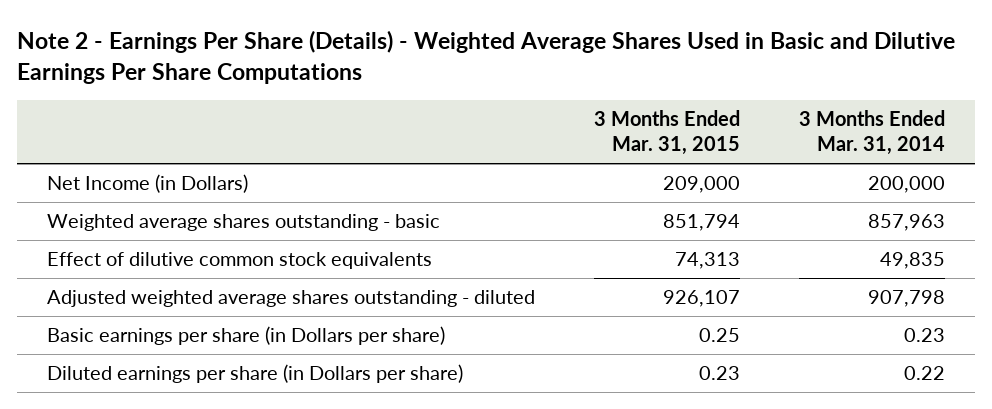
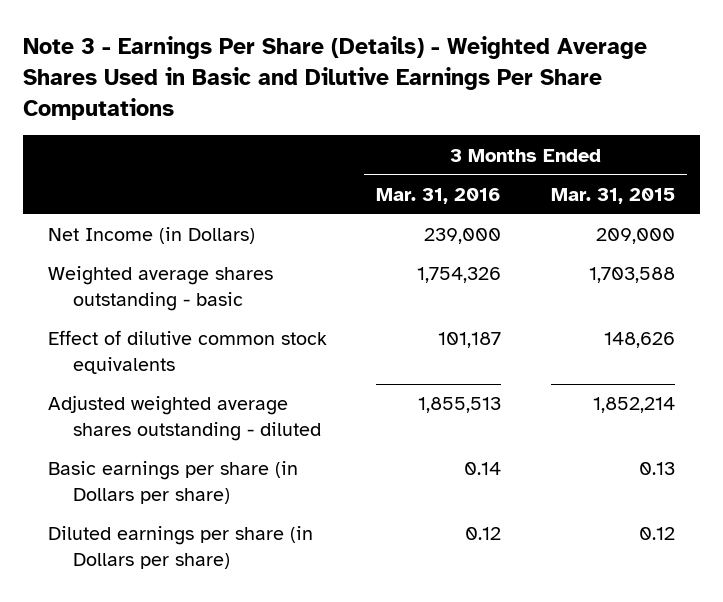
[17,29,956,84] Note 2 - Earnings Per Share (Details) - Weighted Average Shares Used in Basic and Dilutive Earnings Per Share Computations -> [22,35,647,120] Note 3 - Earnings Per Share (Details) - Weighted Average Shares Used in Basic and Dilutive Earnings Per Share Computations
[799,110,946,156] 3 Months Ended Mar. 31, 2014 -> none
none -> [376,188,502,205] Mar. 31, 2016
[662,214,740,232] 851,794 -> [588,267,675,284] 1,703,588
[674,252,740,270] 74,313 -> [603,332,675,349] 148,626
[662,290,740,308] 926,107 -> [592,397,675,414] 1,852,214
[698,328,740,343] 0.25 -> [638,462,675,476] 0.13
[698,366,740,381] 0.23 -> [638,527,675,541] 0.12

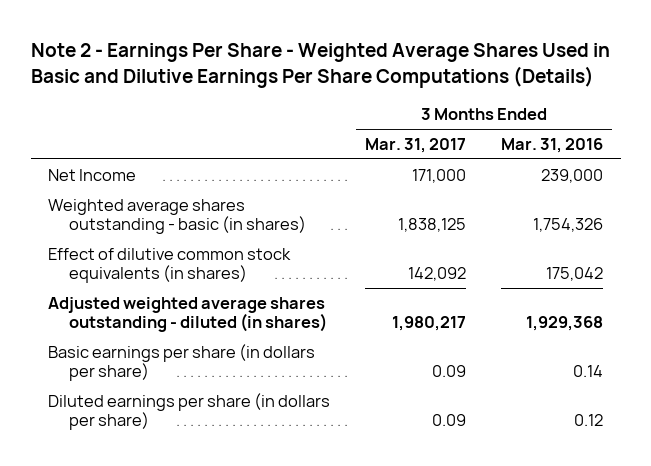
[22,35,647,120] Note 3 - Earnings Per Share (Details) - Weighted Average Shares Used in Basic and Dilutive Earnings Per Share Computations -> [30,42,610,88] Note 2 - Earnings Per Share - Weighted Average Shares Used in Basic and Dilutive Earnings Per Share Computations (Details)
[550,188,675,205] Mar. 31, 2015 -> none
none -> [365,138,467,154] Mar. 31, 2017
[47,227,255,245] Net Income (in Dollars) -> [48,168,137,181] Net Income
[47,266,273,311] Weighted average shares outstanding - basic -> [48,198,306,235] Weighted average shares outstanding - basic (in shares)
[47,330,327,374] Effect of dilutive common stock equivalents -> [48,247,292,284] Effect of dilutive common stock equivalents (in shares)
[438,332,502,349] 101,187 -> [546,267,604,282] 175,042
[47,395,321,441] Adjusted weighted average shares outstanding - diluted -> [48,296,327,333] Adjusted weighted average shares outstanding - diluted (in shares)
[418,397,502,414] 1,855,513 -> [526,316,604,332] 1,929,368
[47,461,298,504] Basic earnings per share (in Dollars per share) -> [48,343,316,382] Basic earnings per share (in dollars per share)
[47,526,313,569] Diluted earnings per share (in Dollars per share) -> [48,392,331,431] Diluted earnings per share (in dollars per share)

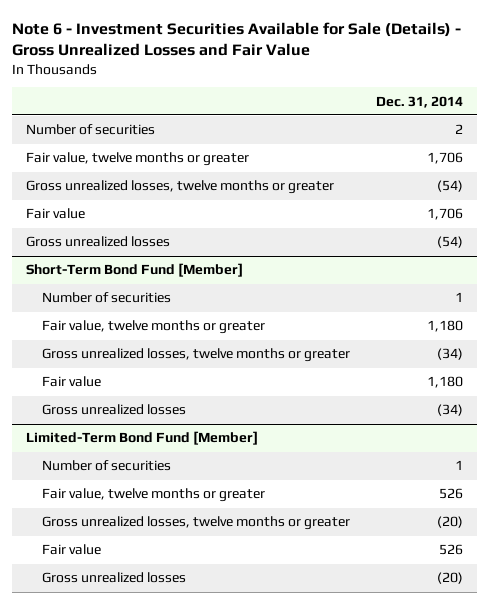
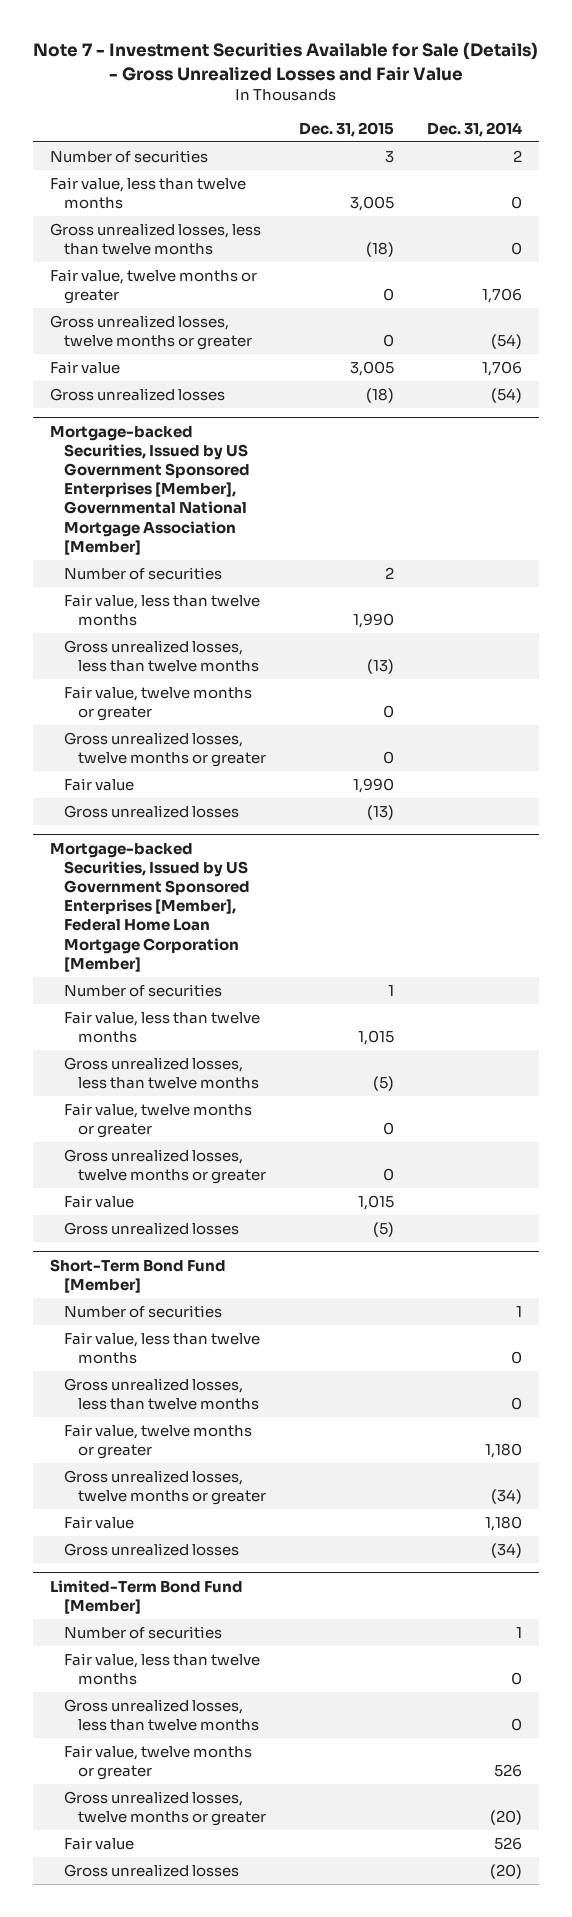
[12,21,462,56] Note 6 - Investment Securities Available for Sale (Details) - Gross Unrealized Losses and Fair Value -> [33,42,539,81] Note 7 - Investment Securities Available for Sale (Details) - Gross Unrealized Losses and Fair Value
none -> [299,121,395,137] Dec. 31, 2015
none -> [49,176,246,210] Fair value, less than twelve months
none -> [49,222,261,256] Gross unrealized losses, less than twelve months
none -> [49,425,250,555] Mortgage-backed Securities, Issued by US Government Sponsored Enterprises [Member], Governmental National Mortgage Association [Member]
none -> [63,566,222,580] Number of securities
none -> [63,593,260,627] Fair value, less than twelve months
none -> [63,639,259,673] Gross unrealized losses, less than twelve months
none -> [63,685,252,722] Fair value, twelve months or greater
none -> [63,731,266,768] Gross unrealized losses, twelve months or greater
none -> [63,777,134,791] Fair value
none -> [63,804,239,818] Gross unrealized losses
none -> [49,842,250,972] Mortgage-backed Securities, Issued by US Government Sponsored Enterprises [Member], Federal Home Loan Mortgage Corporation [Member]
none -> [63,983,222,997] Number of securities
none -> [63,1010,260,1044] Fair value, less than twelve months
none -> [63,1056,259,1090] Gross unrealized losses, less than twelve months
none -> [63,1102,252,1139] Fair value, twelve months or greater
none -> [63,1148,266,1185] Gross unrealized losses, twelve months or greater
none -> [63,1194,134,1208] Fair value
none -> [63,1221,239,1235] Gross unrealized losses
none -> [63,1331,260,1365] Fair value, less than twelve months
none -> [63,1377,259,1411] Gross unrealized losses, less than twelve months
none -> [63,1652,260,1686] Fair value, less than twelve months
none -> [63,1698,259,1732] Gross unrealized losses, less than twelve months

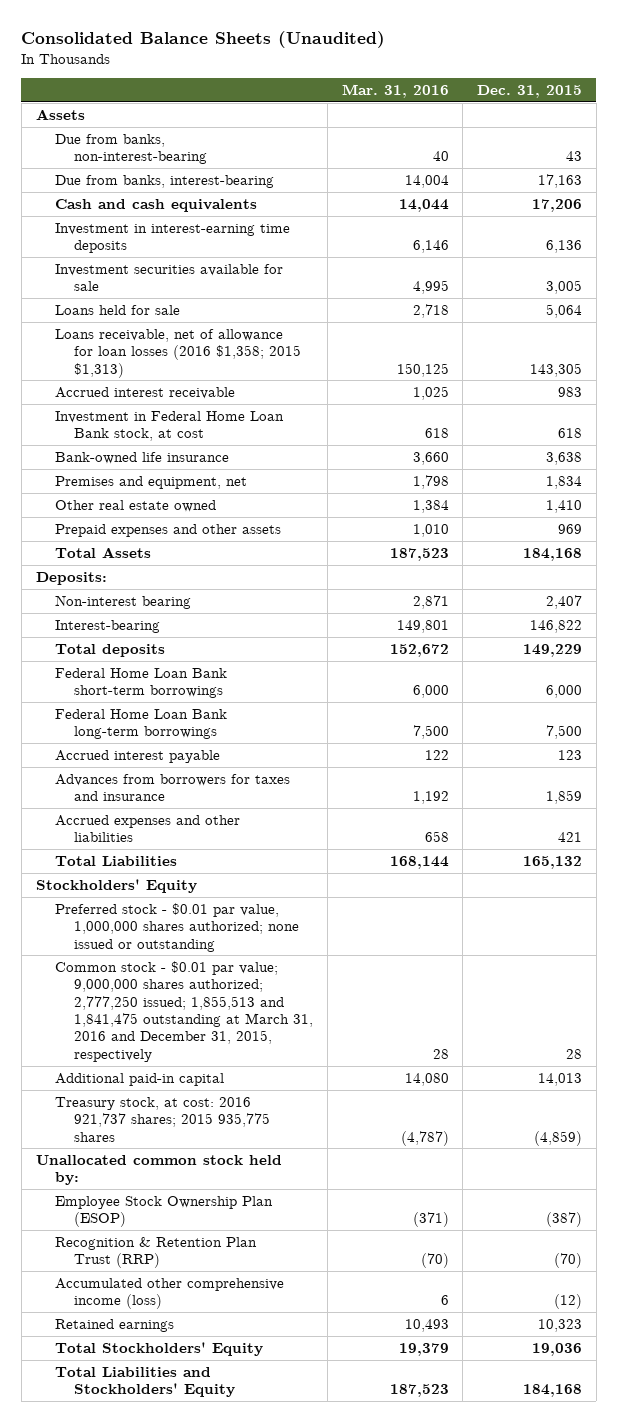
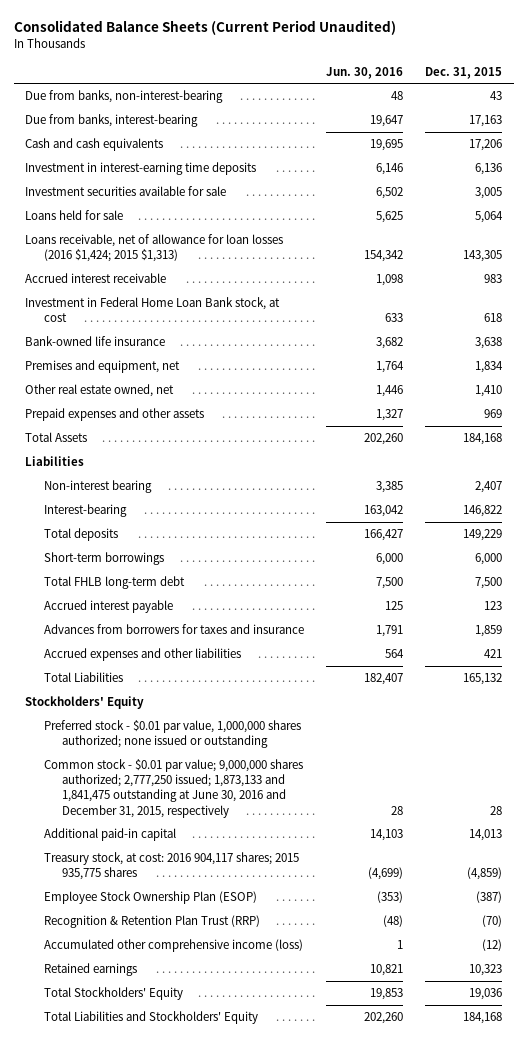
[21,30,386,48] Consolidated Balance Sheets (Unaudited) -> [13,20,396,36] Consolidated Balance Sheets (Current Period Unaudited)
[341,83,449,98] Mar. 31, 2016 -> none
none -> [326,66,404,79] Jun. 30, 2016
[35,108,85,120] Assets -> none
[54,328,302,378] Loans receivable, net of allowance for loan losses (2016 $1,358; 2015 $1,313) -> [25,234,284,263] Loans receivable, net of allowance for loan losses (2016 $1,424; 2015 $1,313)
[54,499,216,512] Other real estate owned -> [25,384,175,398] Other real estate owned, net
[35,571,107,585] Deposits: -> none
none -> [25,456,85,467] Liabilities
[54,667,227,699] Federal Home Loan Bank short-term borrowings -> [43,552,164,566] Short-term borrowings
[54,708,227,740] Federal Home Loan Bank long-term borrowings -> [43,576,185,590] Total FHLB long-term debt
[54,960,314,1062] Common stock - $0.01 par value; 9,000,000 shares authorized; 2,777,250 issued; 1,855,513 and 1,841,475 outstanding at March 31, 2016 and December 31, 2015, respectively -> [43,759,303,818] Common stock - $0.01 par value; 9,000,000 shares authorized; 2,777,250 issued; 1,873,133 and 1,841,475 outstanding at June 30, 2016 and December 31, 2015, respectively
[35,1154,282,1186] Unallocated common stock held by: -> none
[54,1096,271,1142] Treasury stock, at cost: 2016 921,737 shares; 2015 935,775 shares -> [43,852,299,881] Treasury stock, at cost: 2016 904,117 shares; 2015 935,775 shares

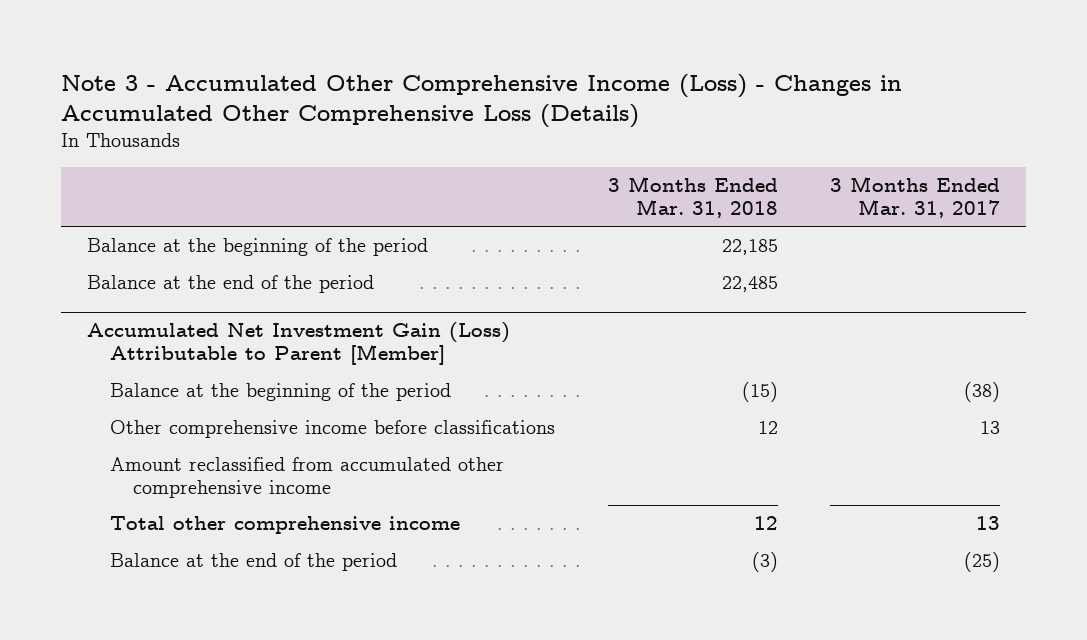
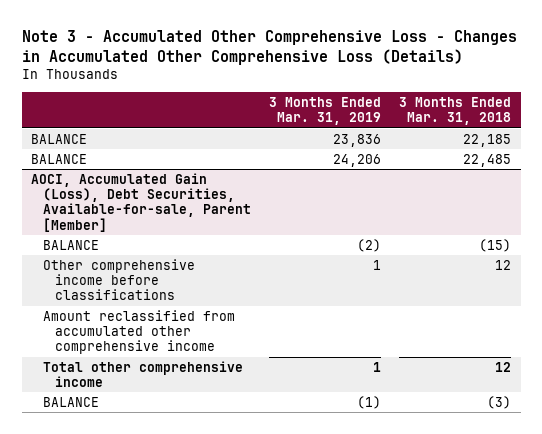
[61,74,903,129] Note 3 - Accumulated Other Comprehensive Income (Loss) - Changes in Accumulated Other Comprehensive Loss (Details) -> [21,29,517,65] Note 3 - Accumulated Other Comprehensive Loss - Changes in Accumulated Other Comprehensive Loss (Details)
[829,175,1000,218] 3 Months Ended Mar. 31, 2017 -> none
none -> [269,97,382,126] 3 Months Ended Mar. 31, 2019
[87,238,429,257] Balance at the beginning of the period -> [30,133,87,144] BALANCE
[87,275,375,294] Balance at the end of the period -> [30,153,87,164] BALANCE
[87,322,511,366] Accumulated Net Investment Gain (Loss) Attributable to Parent [Member] -> [30,172,252,232] AOCI, Accumulated Gain (Loss), Debt Securities, Available-for-sale, Parent [Member]
[110,383,452,402] Balance at the beginning of the period -> [43,239,100,250] BALANCE
[110,553,398,572] Balance at the end of the period -> [43,396,100,407] BALANCE

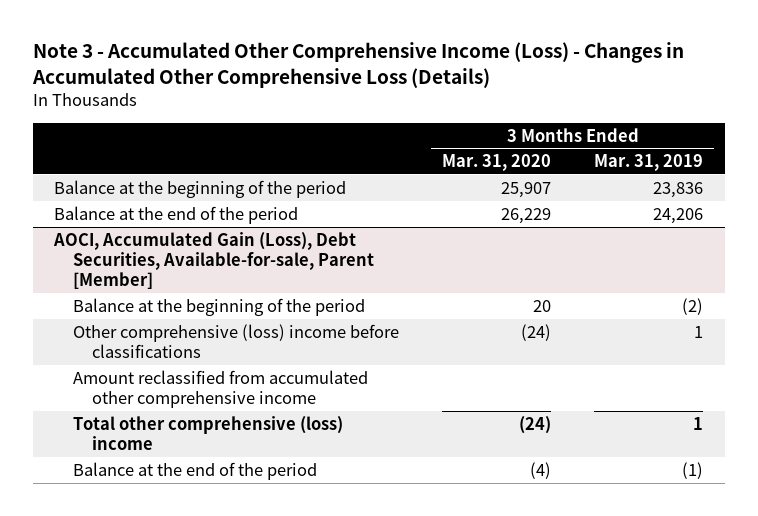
[21,29,517,65] Note 3 - Accumulated Other Comprehensive Loss - Changes in Accumulated Other Comprehensive Loss (Details) -> [31,42,684,88] Note 3 - Accumulated Other Comprehensive Income (Loss) - Changes in Accumulated Other Comprehensive Loss (Details)
[399,97,512,126] 3 Months Ended Mar. 31, 2018 -> none
none -> [442,154,552,172] Mar. 31, 2020
[30,133,87,144] BALANCE -> [54,179,347,198] Balance at the beginning of the period
[30,153,87,164] BALANCE -> [54,205,299,224] Balance at the end of the period
[43,239,100,250] BALANCE -> [73,297,366,316] Balance at the beginning of the period
[43,258,196,301] Other comprehensive income before classifications -> [73,323,400,358] Other comprehensive (loss) income before classifications
[43,360,244,388] Total other comprehensive income -> [73,415,344,450] Total other comprehensive (loss) income
[43,396,100,407] BALANCE -> [73,461,318,480] Balance at the end of the period

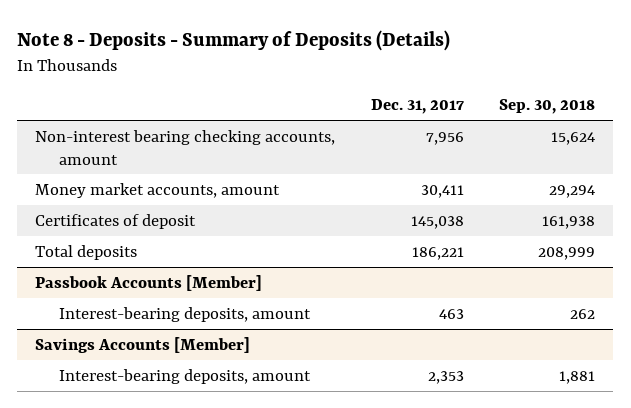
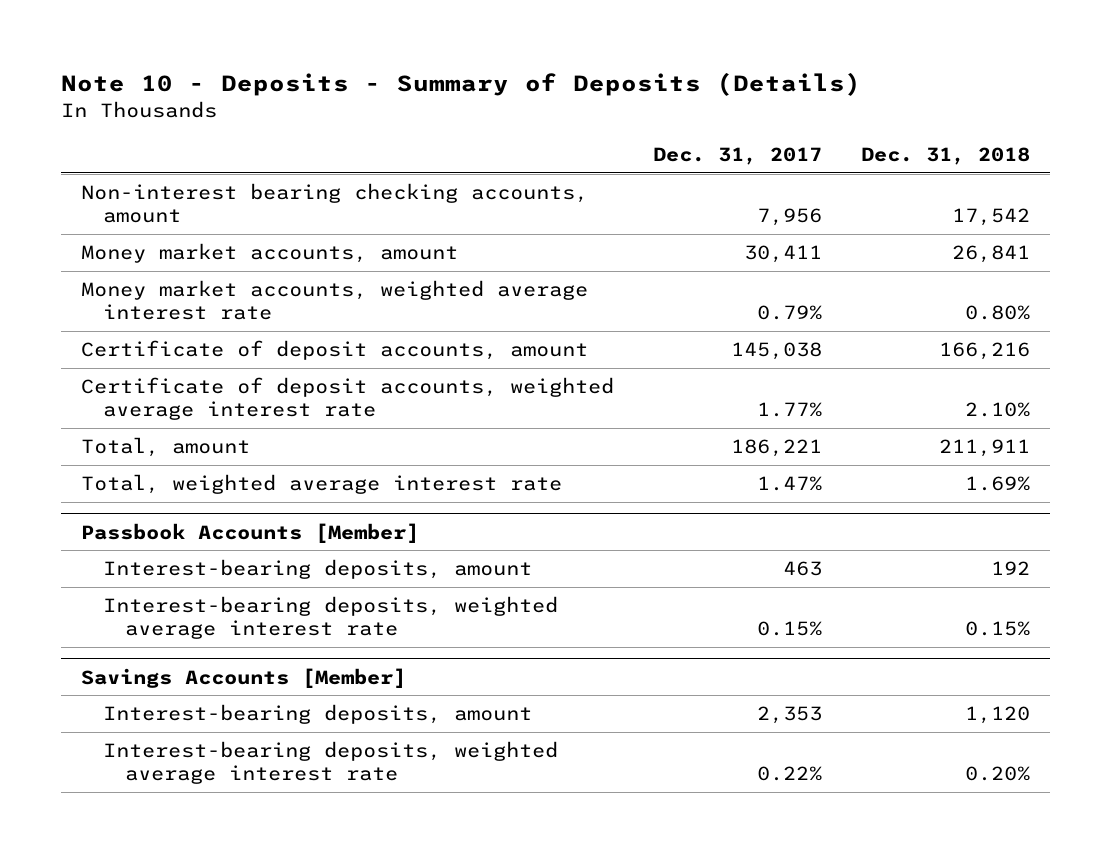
[17,30,451,52] Note 8 - Deposits - Summary of Deposits (Details) -> [61,72,862,97] Note 10 - Deposits - Summary of Deposits (Details)
[499,99,596,115] Sep. 30, 2018 -> none
none -> [861,147,1031,166] Dec. 31, 2018
none -> [80,280,588,320] Money market accounts, weighted average interest rate
[35,213,197,229] Certificates of deposit -> [80,340,588,361] Certificate of deposit accounts, amount
none -> [80,377,614,420] Certificate of deposit accounts, weighted average interest rate
[35,244,138,260] Total deposits -> [80,437,250,458] Total, amount
none -> [80,474,562,495] Total, weighted average interest rate
none -> [103,596,559,639] Interest-bearing deposits, weighted average interest rate
none -> [103,741,559,784] Interest-bearing deposits, weighted average interest rate

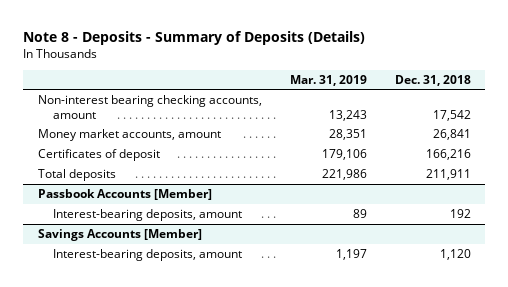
[61,72,862,97] Note 10 - Deposits - Summary of Deposits (Details) -> [23,30,366,45] Note 8 - Deposits - Summary of Deposits (Details)
[652,147,822,166] Dec. 31, 2017 -> none
none -> [289,74,367,86] Mar. 31, 2019
[80,280,588,320] Money market accounts, weighted average interest rate -> none
[80,377,614,420] Certificate of deposit accounts, weighted average interest rate -> none
[80,474,562,495] Total, weighted average interest rate -> none
[80,340,588,361] Certificate of deposit accounts, amount -> [37,148,160,161] Certificates of deposit
[80,437,250,458] Total, amount -> [37,168,116,181] Total deposits
[103,596,559,639] Interest-bearing deposits, weighted average interest rate -> none
[103,741,559,784] Interest-bearing deposits, weighted average interest rate -> none

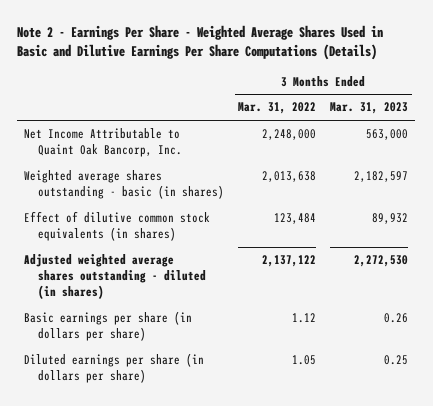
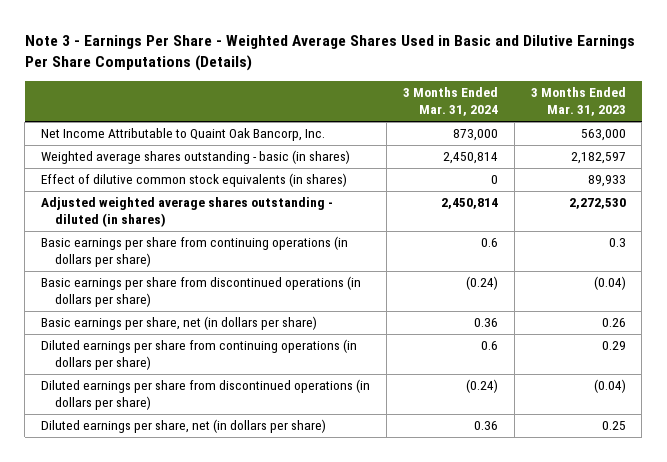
[17,24,384,60] Note 2 - Earnings Per Share - Weighted Average Shares Used in Basic and Dilutive Earnings Per Share Computations (Details) -> [24,35,635,72] Note 3 - Earnings Per Share - Weighted Average Shares Used in Basic and Dilutive Earnings Per Share Computations (Details)
[238,102,317,115] Mar. 31, 2022 -> none
none -> [402,87,498,117] 3 Months Ended Mar. 31, 2024
[372,213,409,225] 89,932 -> [587,175,626,188] 89,933
none -> [41,236,349,268] Basic earnings per share from continuing operations (in dollars per share)
none -> [41,276,362,308] Basic earnings per share from discontinued operations (in dollars per share)
[24,311,193,342] Basic earnings per share (in dollars per share) -> [41,316,318,331] Basic earnings per share, net (in dollars per share)
none -> [41,339,358,371] Diluted earnings per share from continuing operations (in dollars per share)
none -> [41,379,371,411] Diluted earnings per share from discontinued operations (in dollars per share)
[24,353,205,384] Diluted earnings per share (in dollars per share) -> [41,419,327,434] Diluted earnings per share, net (in dollars per share)

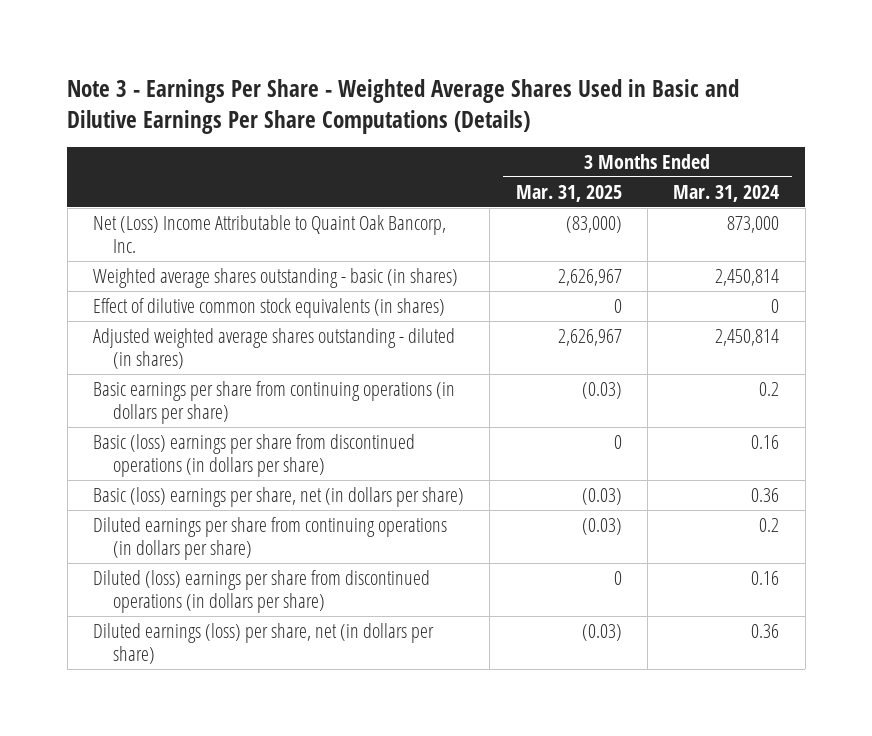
[530,87,626,117] 3 Months Ended Mar. 31, 2023 -> none
none -> [515,184,622,202] Mar. 31, 2025
[41,128,326,142] Net Income Attributable to Quaint Oak Bancorp, Inc. -> [92,214,446,254] Net (Loss) Income Attributable to Quaint Oak Bancorp, Inc.
[480,238,498,248] 0.6 -> [759,381,780,396] 0.2
[41,276,362,308] Basic earnings per share from discontinued operations (in dollars per share) -> [92,433,415,478] Basic (loss) earnings per share from discontinued operations (in dollars per share)
[465,276,498,291] (0.24) -> [751,434,780,449] 0.16
[41,316,318,331] Basic earnings per share, net (in dollars per share) -> [92,486,464,507] Basic (loss) earnings per share, net (in dollars per share)
[480,341,498,351] 0.6 -> [759,517,780,532] 0.2
[41,379,371,411] Diluted earnings per share from discontinued operations (in dollars per share) -> [92,569,430,614] Diluted (loss) earnings per share from discontinued operations (in dollars per share)
[465,379,498,394] (0.24) -> [751,570,780,585] 0.16
[41,419,327,434] Diluted earnings per share, net (in dollars per share) -> [92,622,434,665] Diluted earnings (loss) per share, net (in dollars per share)

